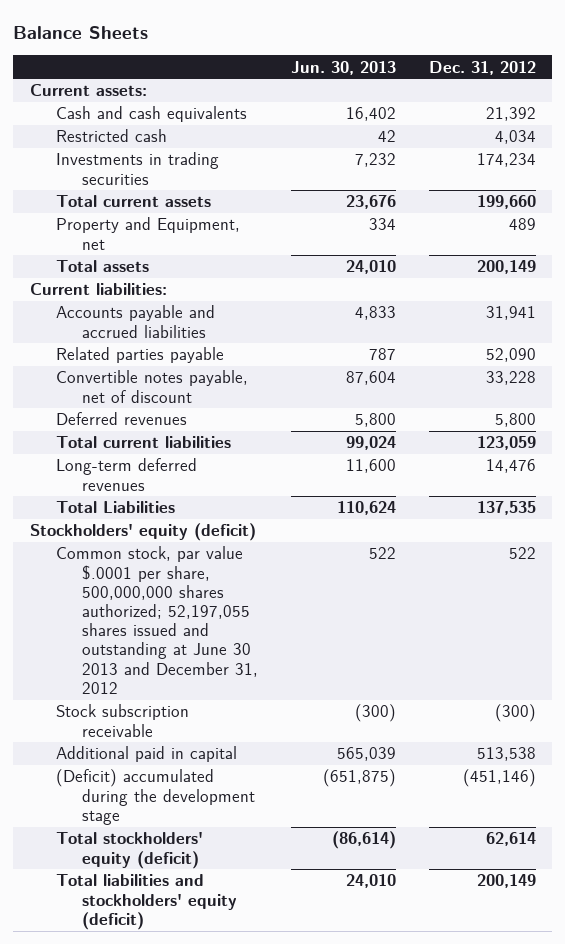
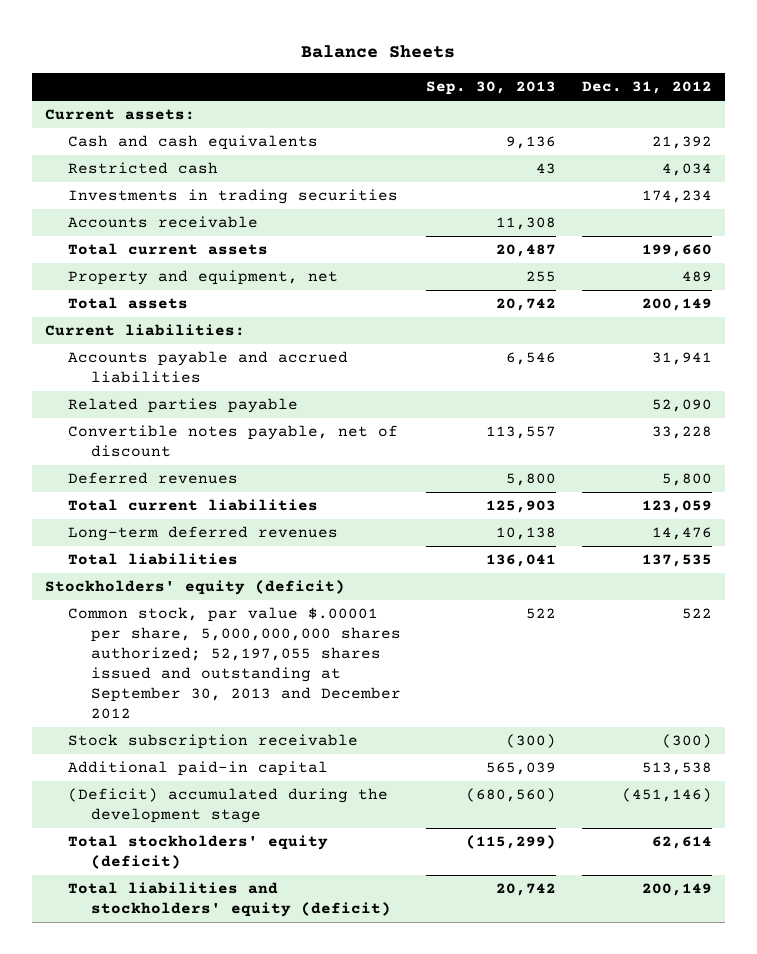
[290,60,396,75] Jun. 30, 2013 -> none
none -> [426,81,557,96] Sep. 30, 2013
none -> [67,216,258,229] Accounts receivable
[55,217,240,250] Property and Equipment, net -> [67,270,338,286] Property and equipment, net
[55,501,175,514] Total Liabilities -> [67,553,238,566] Total liabilities
[55,546,258,694] Common stock, par value $.0001 per share, 500,000,000 shares authorized; 52,197,055 shares issued and outstanding at June 30 2013 and December 31, 2012 -> [67,607,401,719] Common stock, par value $.00001 per share, 5,000,000,000 shares authorized; 52,197,055 shares issued and outstanding at September 30, 2013 and December 2012
[55,746,237,763] Additional paid in capital -> [67,761,328,777] Additional paid-in capital

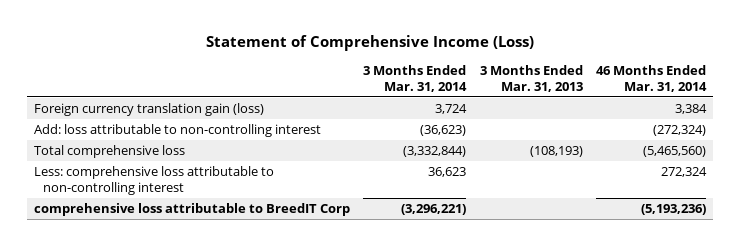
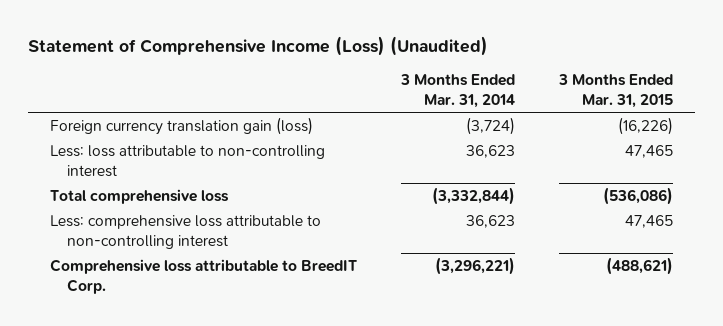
[205,34,534,51] Statement of Comprehensive Income (Loss) -> [28,35,489,56] Statement of Comprehensive Income (Loss) (Unaudited)
[479,65,583,92] 3 Months Ended Mar. 31, 2013 -> none
[596,65,708,92] 46 Months Ended Mar. 31, 2014 -> none
none -> [557,74,673,108] 3 Months Ended Mar. 31, 2015
[435,104,468,115] 3,724 -> [466,116,516,135] (3,724)
[33,124,321,138] Add: loss attributable to non-controlling interest -> [50,144,326,177] Less: loss attributable to non-controlling interest
[420,125,467,137] (36,623) -> [466,144,516,158] 36,623
[33,203,350,217] comprehensive loss attributable to BreedIT Corp -> [50,258,358,294] Comprehensive loss attributable to BreedIT Corp.

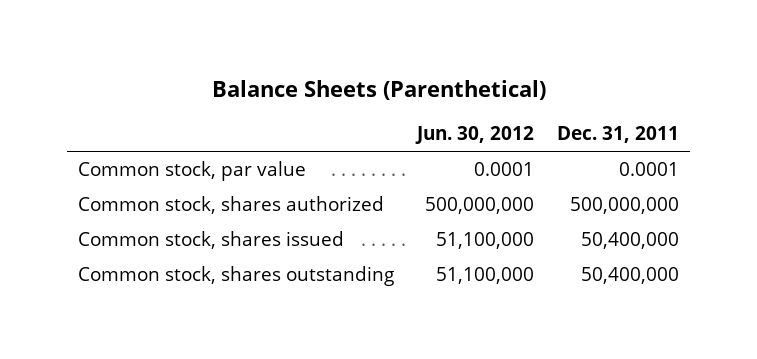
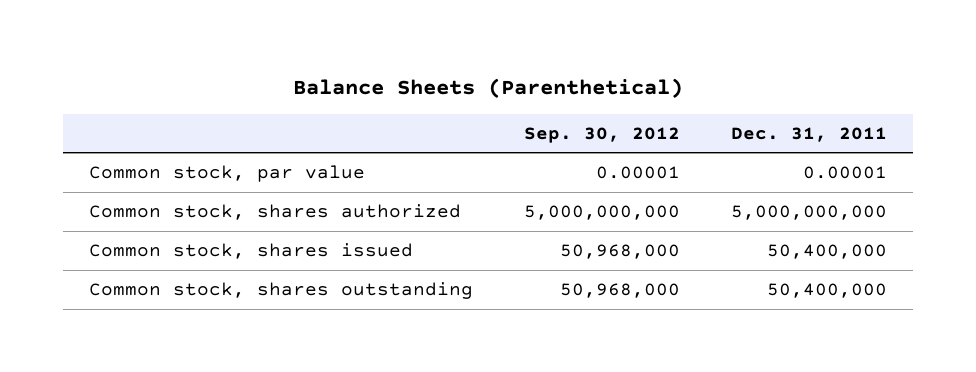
[415,126,535,145] Jun. 30, 2012 -> none
none -> [523,126,680,143] Sep. 30, 2012
[618,162,679,177] 0.0001 -> [802,166,887,180] 0.00001
[569,197,679,215] 500,000,000 -> [730,205,887,221] 5,000,000,000

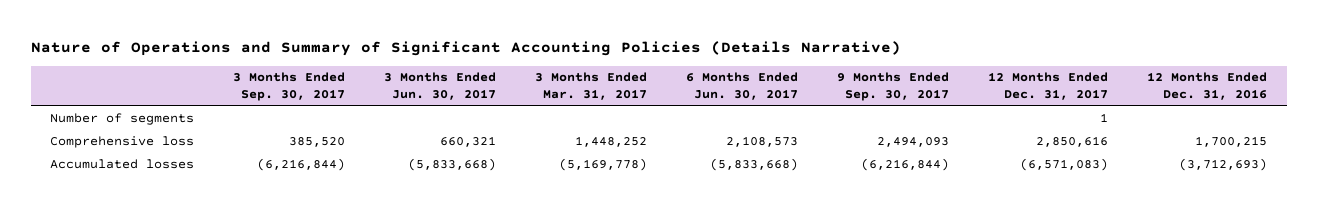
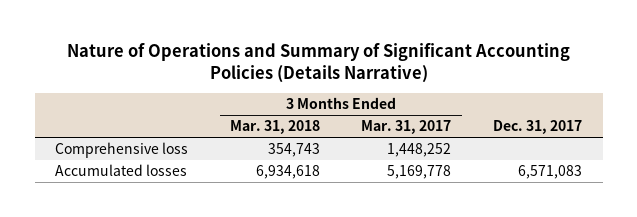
[233,72,346,101] 3 Months Ended Sep. 30, 2017 -> none
[384,72,497,100] 3 Months Ended Jun. 30, 2017 -> none
[686,72,799,100] 6 Months Ended Jun. 30, 2017 -> none
[837,72,950,101] 9 Months Ended Sep. 30, 2017 -> none
[988,72,1109,100] 12 Months Ended Dec. 31, 2017 -> none
[1147,72,1268,100] 12 Months Ended Dec. 31, 2016 -> none
none -> [229,120,320,135] Mar. 31, 2018
none -> [492,120,582,135] Dec. 31, 2017
[50,112,195,125] Number of segments -> none
[559,157,648,171] (5,169,778) -> [387,165,452,180] 5,169,778

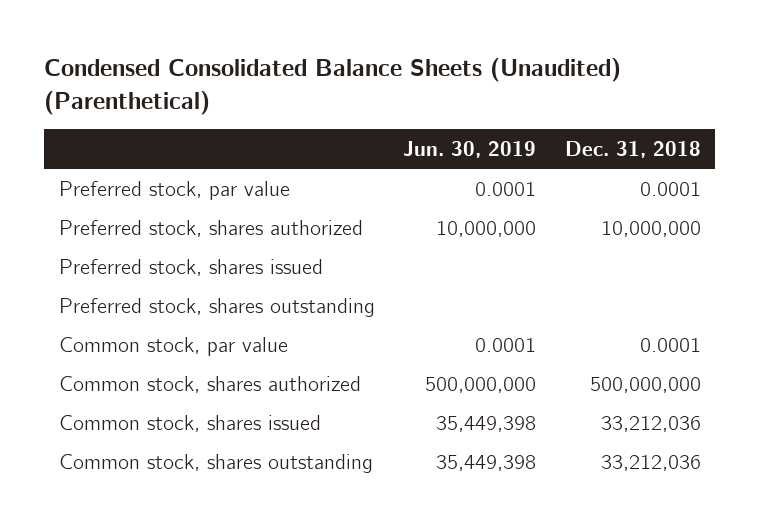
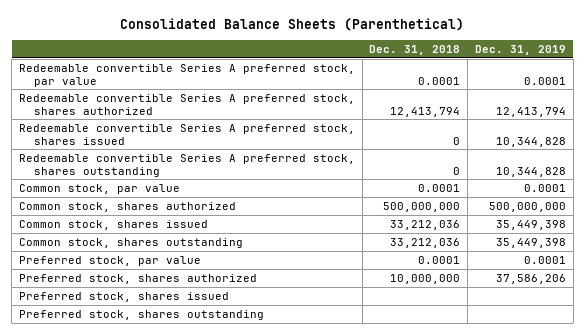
[44,58,622,115] Condensed Consolidated Balance Sheets (Unaudited) (Parenthetical) -> [120,17,465,31] Consolidated Balance Sheets (Parenthetical)
[403,140,537,158] Jun. 30, 2019 -> none
none -> [474,44,566,55] Dec. 31, 2019
none -> [18,63,355,87] Redeemable convertible Series A preferred stock, par value
none -> [18,93,355,115] Redeemable convertible Series A preferred stock, shares authorized
none -> [18,123,355,145] Redeemable convertible Series A preferred stock, shares issued
none -> [18,153,355,177] Redeemable convertible Series A preferred stock, shares outstanding
[58,180,290,200] Preferred stock, par value -> [18,255,201,266] Preferred stock, par value
[58,219,363,237] Preferred stock, shares authorized -> [18,273,257,284] Preferred stock, shares authorized
[58,258,323,276] Preferred stock, shares issued -> [18,291,229,302] Preferred stock, shares issued
[58,297,375,317] Preferred stock, shares outstanding -> [18,309,264,320] Preferred stock, shares outstanding

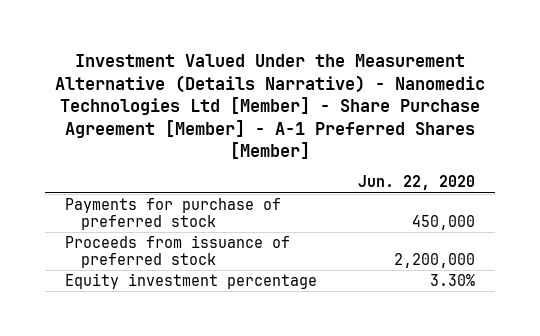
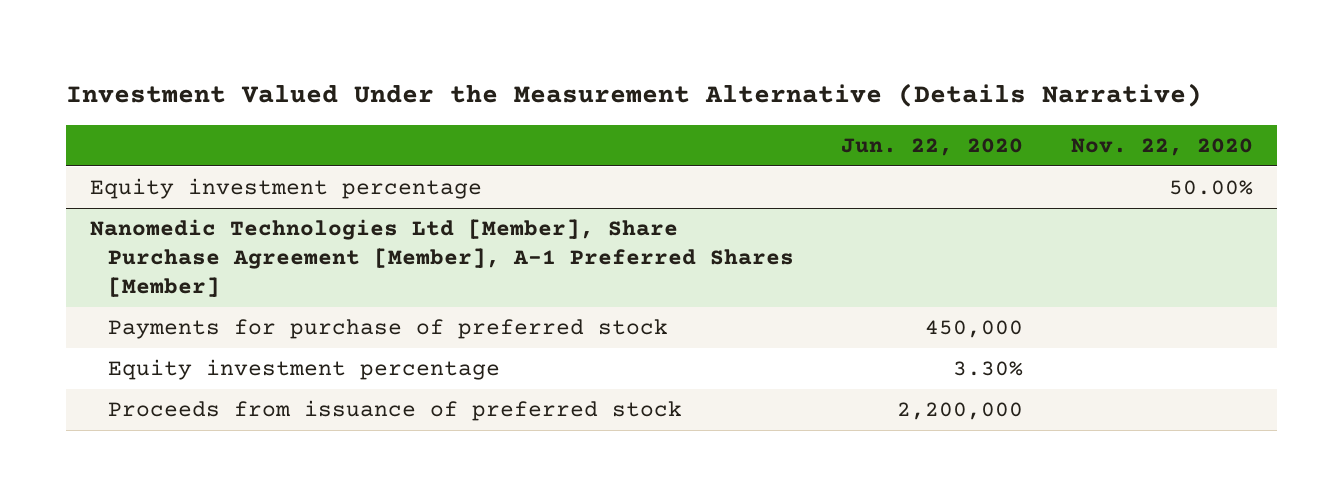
[55,54,486,159] Investment Valued Under the Measurement Alternative (Details Narrative) - Nanomedic Technologies Ltd [Member] - Share Purchase Agreement [Member] - A-1 Preferred Shares [Member] -> [66,82,1203,107] Investment Valued Under the Measurement Alternative (Details Narrative)
none -> [1070,138,1253,157] Nov. 22, 2020
none -> [90,178,483,200] Equity investment percentage
none -> [90,219,795,298] Nanomedic Technologies Ltd [Member], Share Purchase Agreement [Member], A-1 Preferred Shares [Member]
[65,234,291,268] Proceeds from issuance of preferred stock -> none
none -> [108,400,683,422] Proceeds from issuance of preferred stock

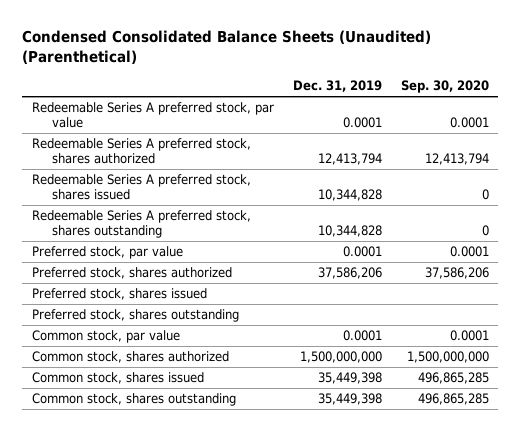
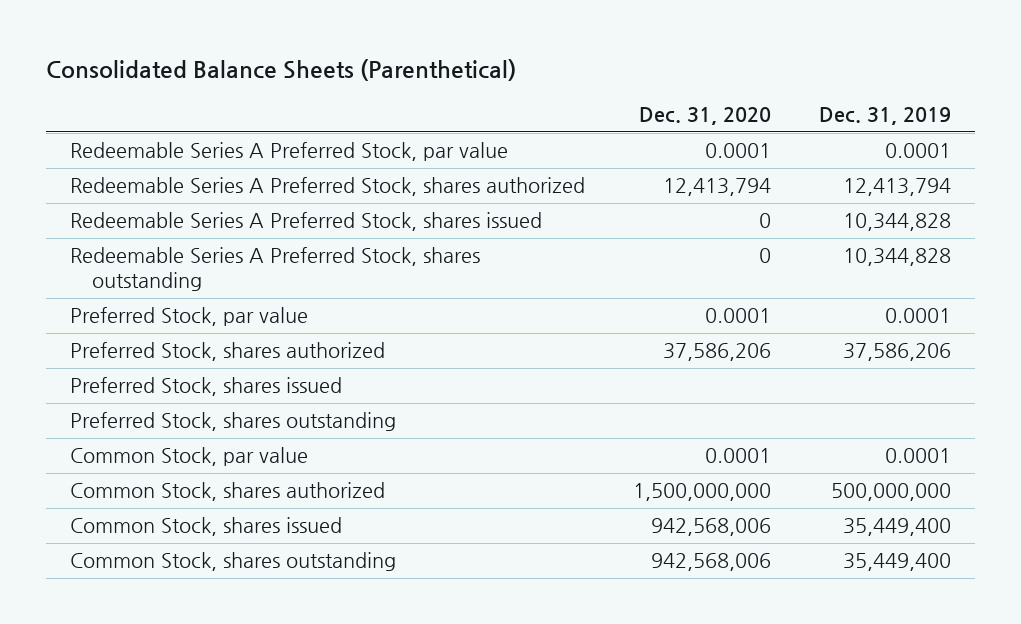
[22,30,432,64] Condensed Consolidated Balance Sheets (Unaudited) (Parenthetical) -> [46,58,517,81] Consolidated Balance Sheets (Parenthetical)
[400,80,489,94] Sep. 30, 2020 -> none
none -> [638,107,771,126] Dec. 31, 2020
[31,102,274,129] Redeemable Series A preferred stock, par value -> [70,142,509,162] Redeemable Series A Preferred Stock, par value
[31,138,251,165] Redeemable Series A preferred stock, shares authorized -> [70,177,586,197] Redeemable Series A Preferred Stock, shares authorized
[31,174,251,201] Redeemable Series A preferred stock, shares issued -> [70,212,543,232] Redeemable Series A Preferred Stock, shares issued
[31,210,251,239] Redeemable Series A preferred stock, shares outstanding -> [70,247,481,292] Redeemable Series A Preferred Stock, shares outstanding
[31,246,183,260] Preferred stock, par value -> [70,307,309,327] Preferred Stock, par value
[31,267,232,280] Preferred stock, shares authorized -> [70,342,386,362] Preferred Stock, shares authorized
[31,288,207,301] Preferred stock, shares issued -> [70,377,343,397] Preferred Stock, shares issued
[31,309,239,323] Preferred stock, shares outstanding -> [70,412,397,432] Preferred Stock, shares outstanding
[31,330,180,344] Common stock, par value -> [70,447,309,467] Common Stock, par value
[31,351,229,364] Common stock, shares authorized -> [70,482,386,502] Common Stock, shares authorized
[299,351,382,364] 1,500,000,000 -> [830,483,951,502] 500,000,000
[31,372,204,385] Common stock, shares issued -> [70,517,343,537] Common Stock, shares issued
[317,372,382,385] 35,449,398 -> [842,518,951,537] 35,449,400
[31,393,236,407] Common stock, shares outstanding -> [70,552,397,572] Common Stock, shares outstanding
[317,393,382,406] 35,449,398 -> [842,553,951,572] 35,449,400

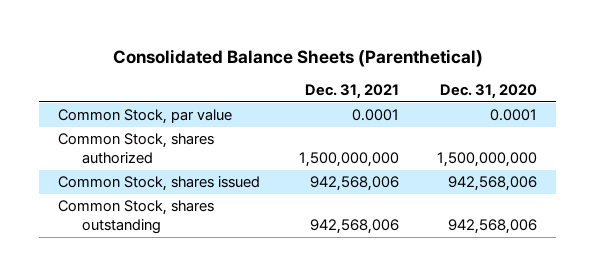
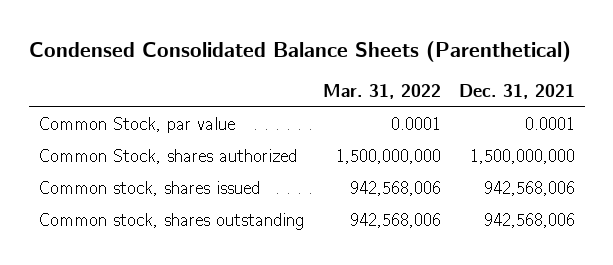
[112,48,483,67] Consolidated Balance Sheets (Parenthetical) -> [28,40,571,62] Condensed Consolidated Balance Sheets (Parenthetical)
[439,84,537,100] Dec. 31, 2020 -> none
none -> [322,84,441,100] Mar. 31, 2022
[58,176,261,192] Common Stock, shares issued -> [38,181,261,197] Common stock, shares issued
[58,200,215,235] Common Stock, shares outstanding -> [38,213,305,231] Common stock, shares outstanding

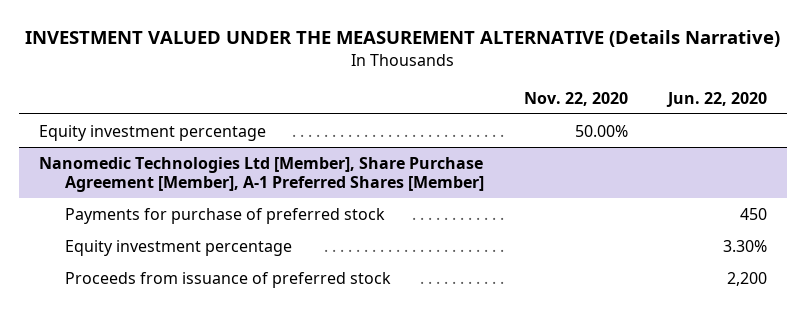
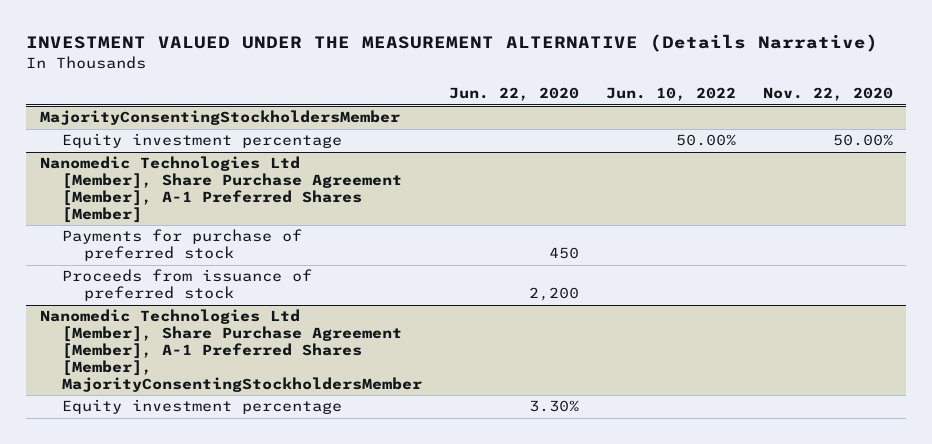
none -> [605,87,736,102] Jun. 10, 2022
none -> [39,110,400,126] MajorityConsentingStockholdersMember
[64,239,292,256] Equity investment percentage -> none
none -> [39,309,422,392] Nanomedic Technologies Ltd [Member], Share Purchase Agreement [Member], A-1 Preferred Shares [Member], MajorityConsentingStockholdersMember
none -> [61,399,342,415] Equity investment percentage

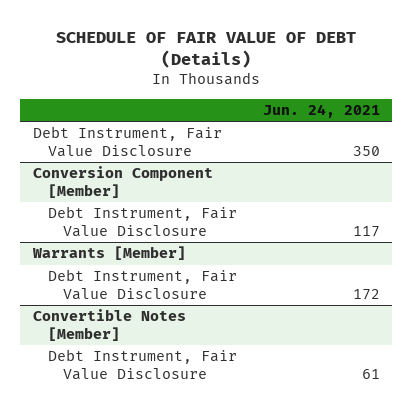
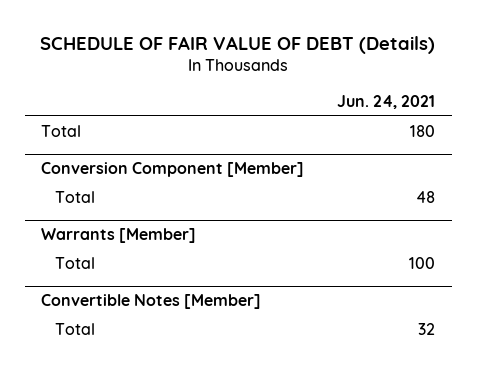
[33,126,223,157] Debt Instrument, Fair Value Disclosure -> none
none -> [41,124,82,137] Total
[47,206,237,237] Debt Instrument, Fair Value Disclosure -> none
none -> [54,190,95,203] Total
[47,269,237,300] Debt Instrument, Fair Value Disclosure -> none
none -> [54,256,95,269] Total
[47,349,237,380] Debt Instrument, Fair Value Disclosure -> none
none -> [54,322,95,335] Total

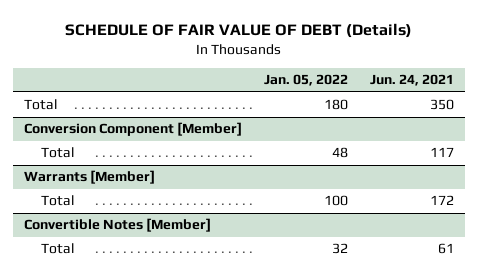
none -> [264,74,349,87] Jan. 05, 2022
[410,124,436,137] 180 -> [430,99,455,111] 350
[416,190,436,203] 48 -> [430,147,455,158] 117
[409,256,436,269] 100 -> [430,195,455,206] 172
[418,322,436,335] 32 -> [438,243,455,255] 61

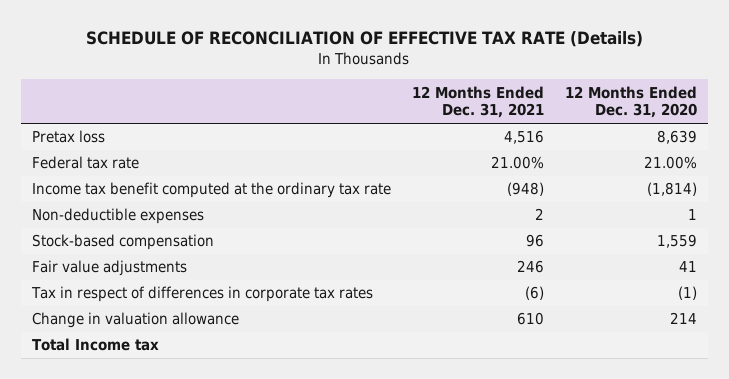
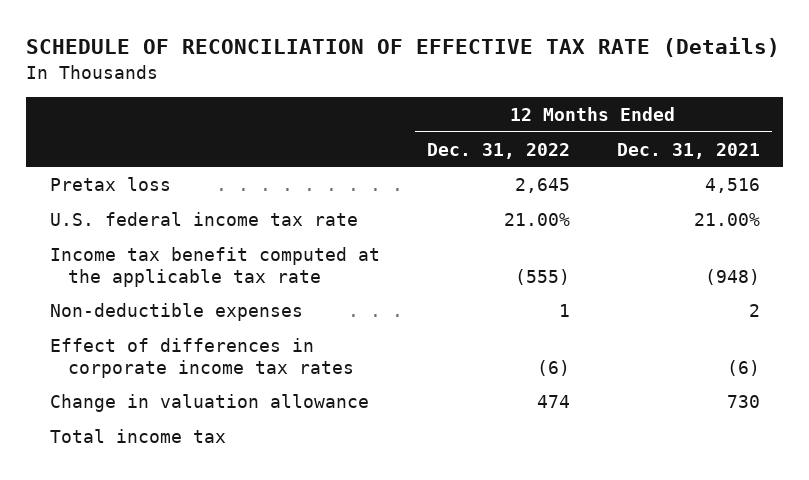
[565,85,698,119] 12 Months Ended Dec. 31, 2020 -> none
none -> [426,142,570,159] Dec. 31, 2022
[31,156,139,170] Federal tax rate -> [49,211,358,226] U.S. federal income tax rate
[31,182,391,199] Income tax benefit computed at the ordinary tax rate -> [49,246,380,287] Income tax benefit computed at the applicable tax rate
[31,234,214,251] Stock-based compensation -> none
[31,260,187,277] Fair value adjustments -> none
[30,286,373,303] Tax in respect of differences in corporate tax rates -> [49,337,355,378] Effect of differences in corporate income tax rates
[516,312,544,326] 610 -> [726,394,760,408] 730
[31,338,159,352] Total Income tax -> [49,428,226,443] Total income tax

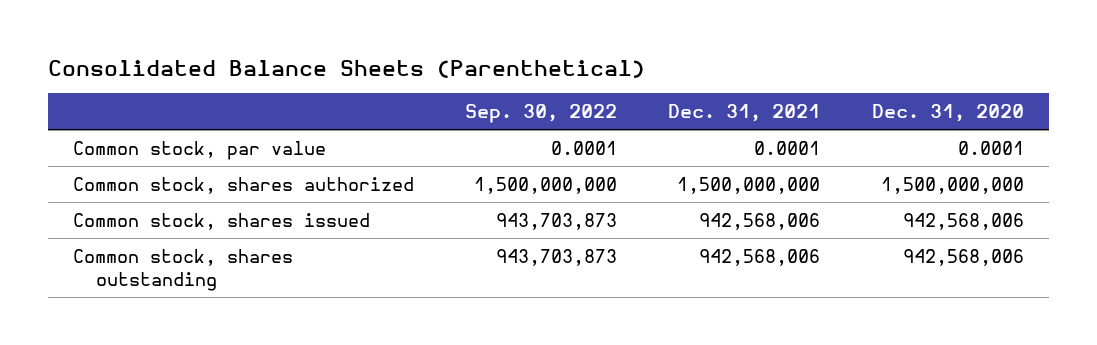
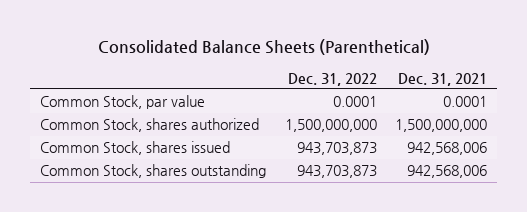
[465,104,618,124] Sep. 30, 2022 -> none
[871,104,1024,123] Dec. 31, 2020 -> none
none -> [287,72,377,86] Dec. 31, 2022
[73,140,327,160] Common stock, par value -> [39,95,205,110] Common Stock, par value
[73,176,415,194] Common stock, shares authorized -> [39,118,259,133] Common Stock, shares authorized
[73,212,371,230] Common stock, shares issued -> [39,141,230,156] Common Stock, shares issued
[73,248,294,291] Common stock, shares outstanding -> [39,164,266,179] Common Stock, shares outstanding

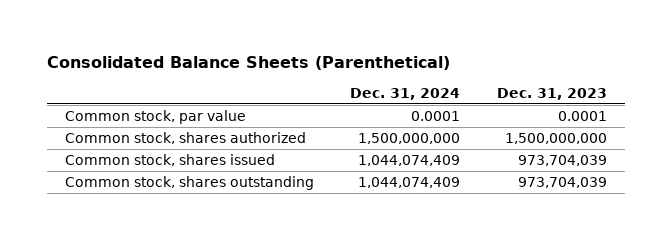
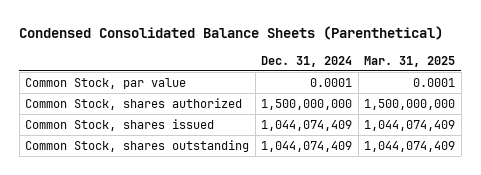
[46,56,450,71] Consolidated Balance Sheets (Parenthetical) -> [19,26,444,41] Condensed Consolidated Balance Sheets (Parenthetical)
[496,87,607,100] Dec. 31, 2023 -> none
none -> [364,55,456,67] Mar. 31, 2025
[64,109,246,124] Common stock, par value -> [25,77,187,89] Common Stock, par value
[64,131,306,144] Common stock, shares authorized -> [25,97,243,110] Common Stock, shares authorized
[64,153,275,166] Common stock, shares issued -> [25,118,215,131] Common Stock, shares issued
[64,175,314,190] Common stock, shares outstanding -> [25,139,250,152] Common Stock, shares outstanding

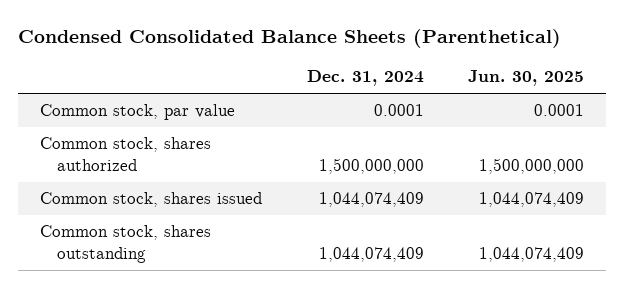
[364,55,456,67] Mar. 31, 2025 -> none
none -> [467,70,584,87] Jun. 30, 2025
[25,77,187,89] Common Stock, par value -> [40,104,236,121] Common stock, par value
[25,97,243,110] Common Stock, shares authorized -> [40,137,212,171] Common stock, shares authorized
[25,118,215,131] Common Stock, shares issued -> [40,192,263,208] Common stock, shares issued
[25,139,250,152] Common Stock, shares outstanding -> [40,225,212,263] Common stock, shares outstanding

